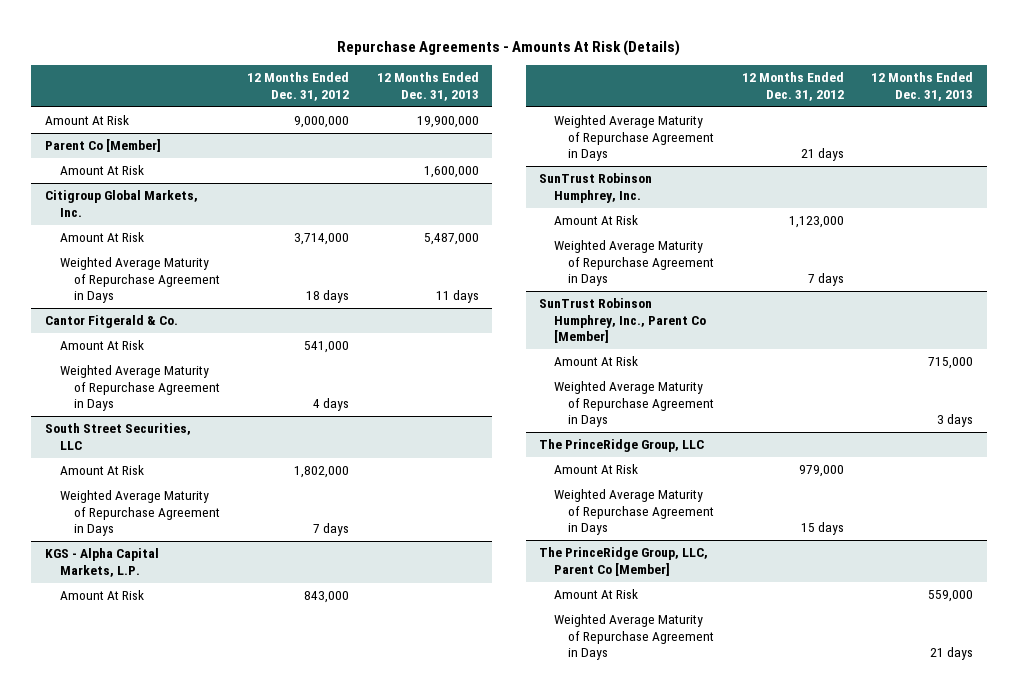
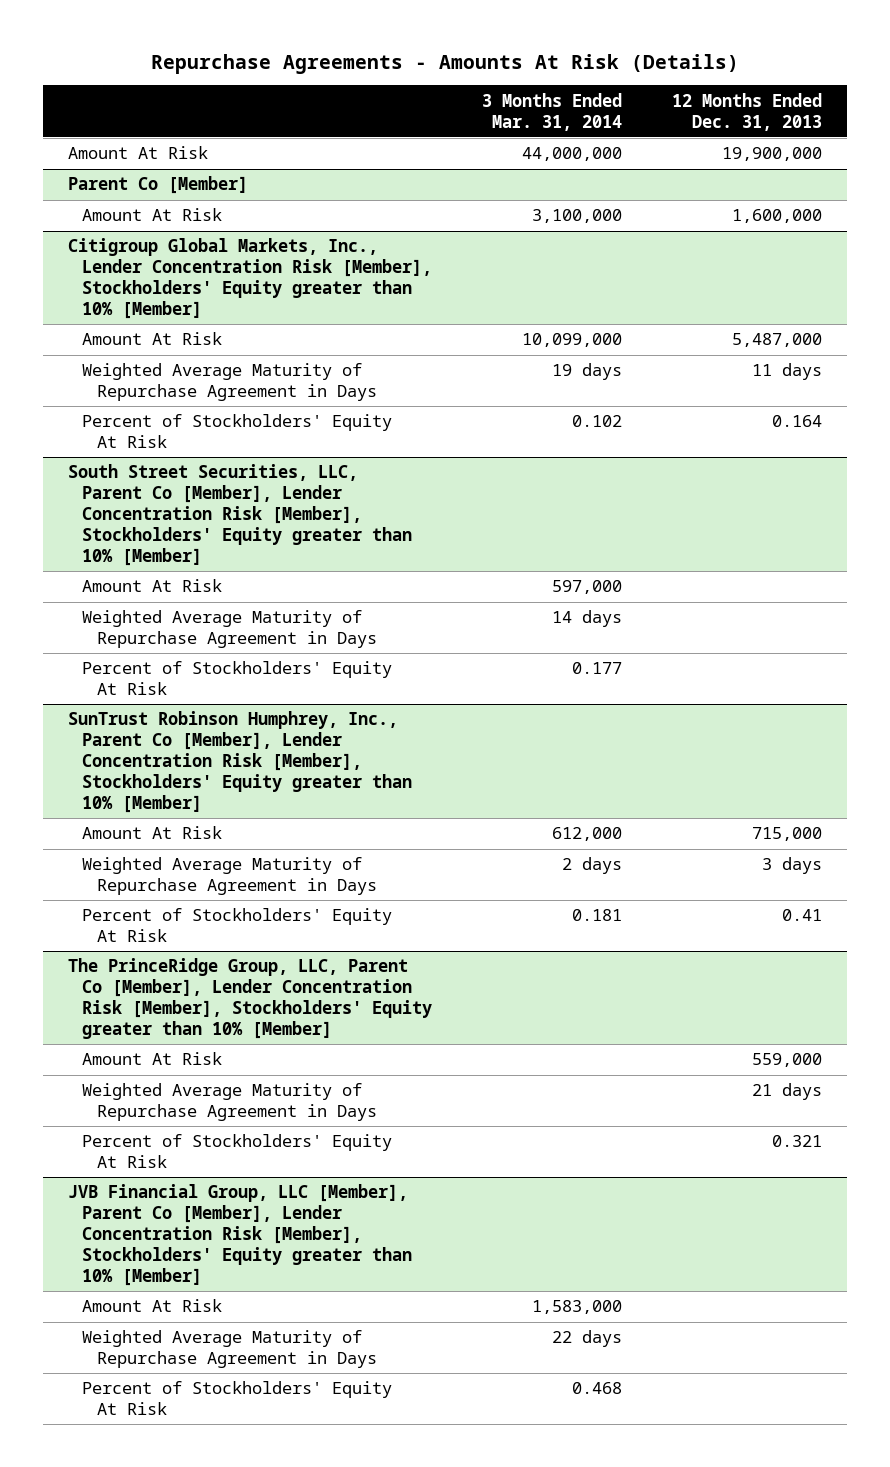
[247,72,350,101] 12 Months Ended Dec. 31, 2012 -> none
none -> [482,92,623,131] 3 Months Ended Mar. 31, 2014
[44,190,198,217] Citigroup Global Markets, Inc. -> [67,238,433,319] Citigroup Global Markets, Inc., Lender Concentration Risk [Member], Stockholders' Equity greater than 10% [Member]
[44,315,178,329] Cantor Fitgerald & Co. -> none
[59,340,144,351] Amount At Risk -> none
[59,365,221,412] Weighted Average Maturity of Repurchase Agreement in Days -> none
none -> [82,414,393,449] Percent of Stockholders' Equity At Risk
[44,423,191,450] South Street Securities, LLC -> [67,464,413,566] South Street Securities, LLC, Parent Co [Member], Lender Concentration Risk [Member], Stockholders' Equity greater than 10% [Member]
[44,548,159,577] KGS - Alpha Capital Markets, L.P. -> none
[59,590,144,601] Amount At Risk -> none
[553,115,715,162] Weighted Average Maturity of Repurchase Agreement in Days -> none
[539,173,653,203] SunTrust Robinson Humphrey, Inc. -> none
[553,215,638,226] Amount At Risk -> none
[553,240,715,287] Weighted Average Maturity of Repurchase Agreement in Days -> none
none -> [82,661,393,696] Percent of Stockholders' Equity At Risk
[539,298,706,344] SunTrust Robinson Humphrey, Inc., Parent Co [Member] -> [67,711,413,813] SunTrust Robinson Humphrey, Inc., Parent Co [Member], Lender Concentration Risk [Member], Stockholders' Equity greater than 10% [Member]
[539,439,705,453] The PrinceRidge Group, LLC -> none
[553,464,638,475] Amount At Risk -> none
[553,489,715,536] Weighted Average Maturity of Repurchase Agreement in Days -> none
none -> [82,908,393,943] Percent of Stockholders' Equity At Risk
[539,547,709,576] The PrinceRidge Group, LLC, Parent Co [Member] -> [67,958,433,1039] The PrinceRidge Group, LLC, Parent Co [Member], Lender Concentration Risk [Member], Stockholders' Equity greater than 10% [Member]
none -> [82,1134,393,1169] Percent of Stockholders' Equity At Risk
none -> [67,1184,413,1286] JVB Financial Group, LLC [Member], Parent Co [Member], Lender Concentration Risk [Member], Stockholders' Equity greater than 10% [Member]
none -> [82,1299,223,1313] Amount At Risk
none -> [82,1330,377,1369] Weighted Average Maturity of Repurchase Agreement in Days
none -> [82,1381,393,1416] Percent of Stockholders' Equity At Risk

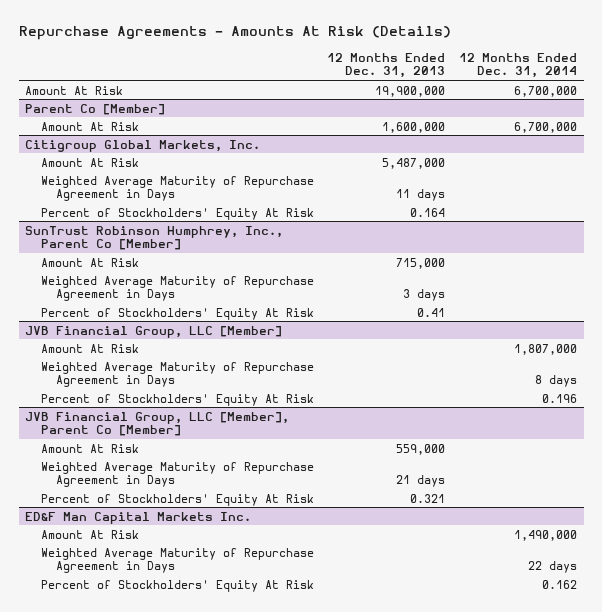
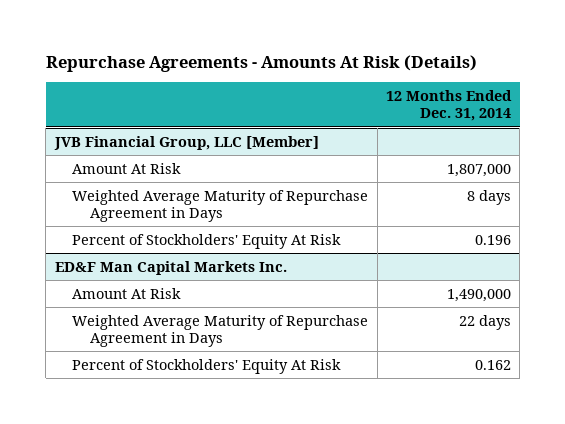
[327,52,446,79] 12 Months Ended Dec. 31, 2013 -> none
[25,85,124,95] Amount At Risk -> none
[25,103,166,115] Parent Co [Member] -> none
[40,121,139,131] Amount At Risk -> none
[25,139,261,152] Citigroup Global Markets, Inc. -> none
[40,157,139,167] Amount At Risk -> none
[40,175,314,202] Weighted Average Maturity of Repurchase Agreement in Days -> none
[40,207,314,220] Percent of Stockholders' Equity At Risk -> none
[25,225,284,251] SunTrust Robinson Humphrey, Inc., Parent Co [Member] -> none
[40,257,139,267] Amount At Risk -> none
[40,275,314,302] Weighted Average Maturity of Repurchase Agreement in Days -> none
[40,307,314,320] Percent of Stockholders' Equity At Risk -> none
[25,411,290,437] JVB Financial Group, LLC [Member], Parent Co [Member] -> none
[40,443,139,453] Amount At Risk -> none
[40,461,314,488] Weighted Average Maturity of Repurchase Agreement in Days -> none
[40,493,314,506] Percent of Stockholders' Equity At Risk -> none

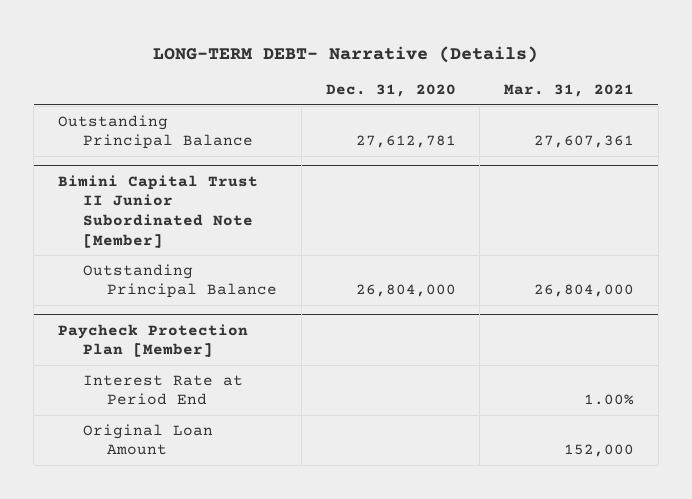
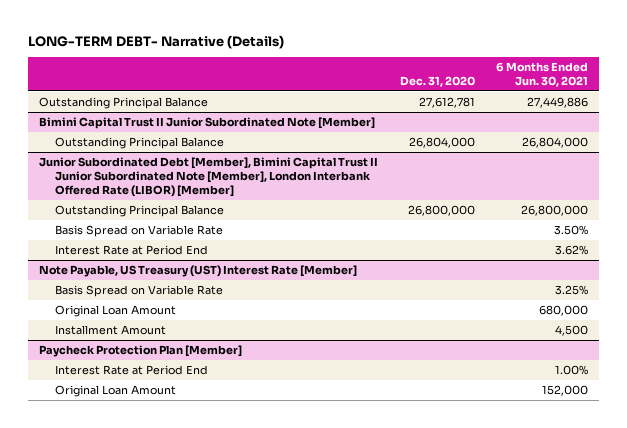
[503,84,634,98] Mar. 31, 2021 -> none
none -> [496,62,589,87] 6 Months Ended Jun. 30, 2021
none -> [39,157,379,197] Junior Subordinated Debt [Member], Bimini Capital Trust II Junior Subordinated Note [Member], London Interbank Offered Rate (LIBOR) [Member]
none -> [54,205,224,218] Outstanding Principal Balance
none -> [54,225,223,238] Basis Spread on Variable Rate
none -> [54,245,208,256] Interest Rate at Period End
none -> [39,265,358,278] Note Payable, US Treasury (UST) Interest Rate [Member]
none -> [54,285,223,298] Basis Spread on Variable Rate
none -> [54,305,176,318] Original Loan Amount
none -> [54,325,166,336] Installment Amount

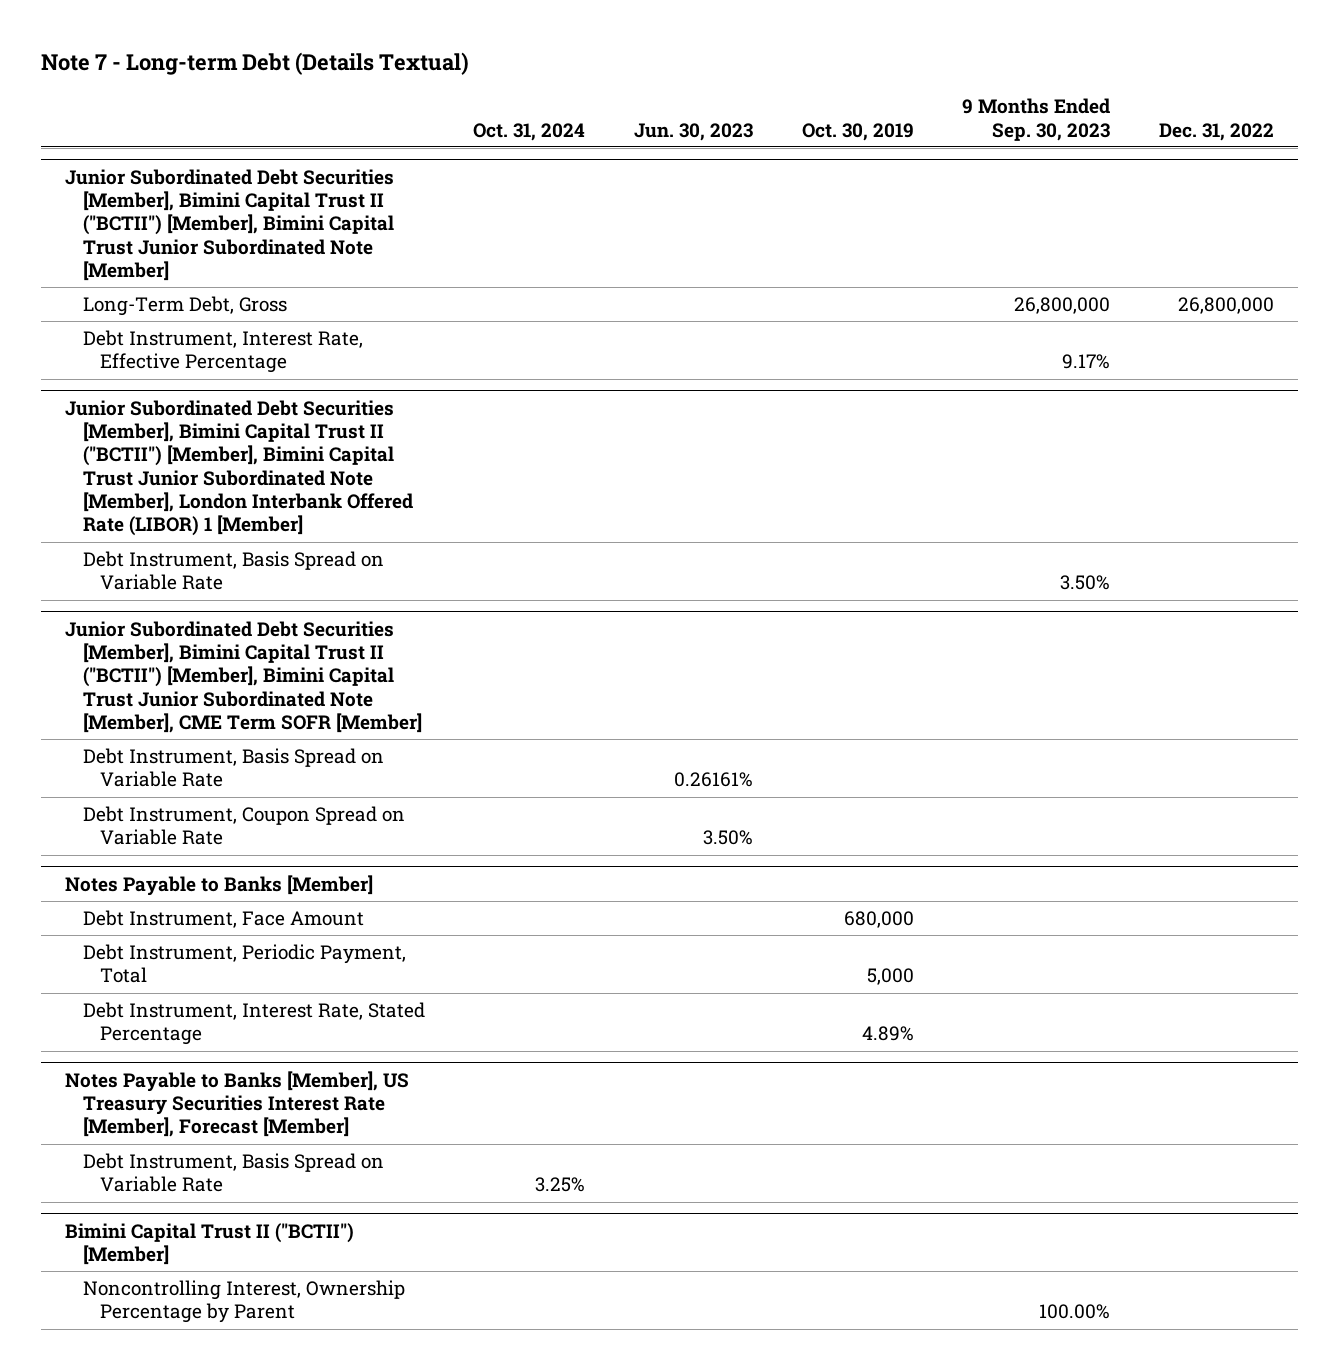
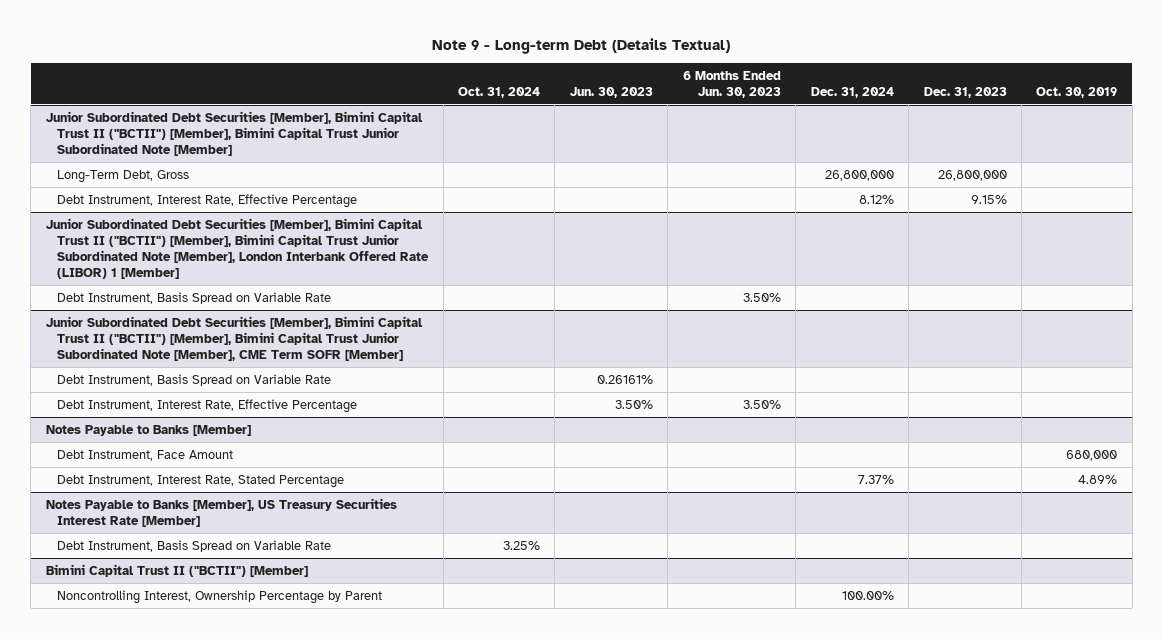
[40,52,469,76] Note 7 - Long-term Debt (Details Textual) -> [432,38,731,55] Note 9 - Long-term Debt (Details Textual)
[962,98,1111,141] 9 Months Ended Sep. 30, 2023 -> none
[1158,122,1274,141] Dec. 31, 2022 -> none
none -> [682,70,781,98] 6 Months Ended Jun. 30, 2023
none -> [810,86,894,98] Dec. 31, 2024
none -> [923,86,1007,98] Dec. 31, 2023
[82,805,405,846] Debt Instrument, Coupon Spread on Variable Rate -> none
none -> [57,398,358,413] Debt Instrument, Interest Rate, Effective Percentage
[82,943,406,984] Debt Instrument, Periodic Payment, Total -> none
[65,1070,410,1138] Notes Payable to Banks [Member], US Treasury Securities Interest Rate [Member], Forecast [Member] -> [45,497,397,527] Notes Payable to Banks [Member], US Treasury Securities Interest Rate [Member]

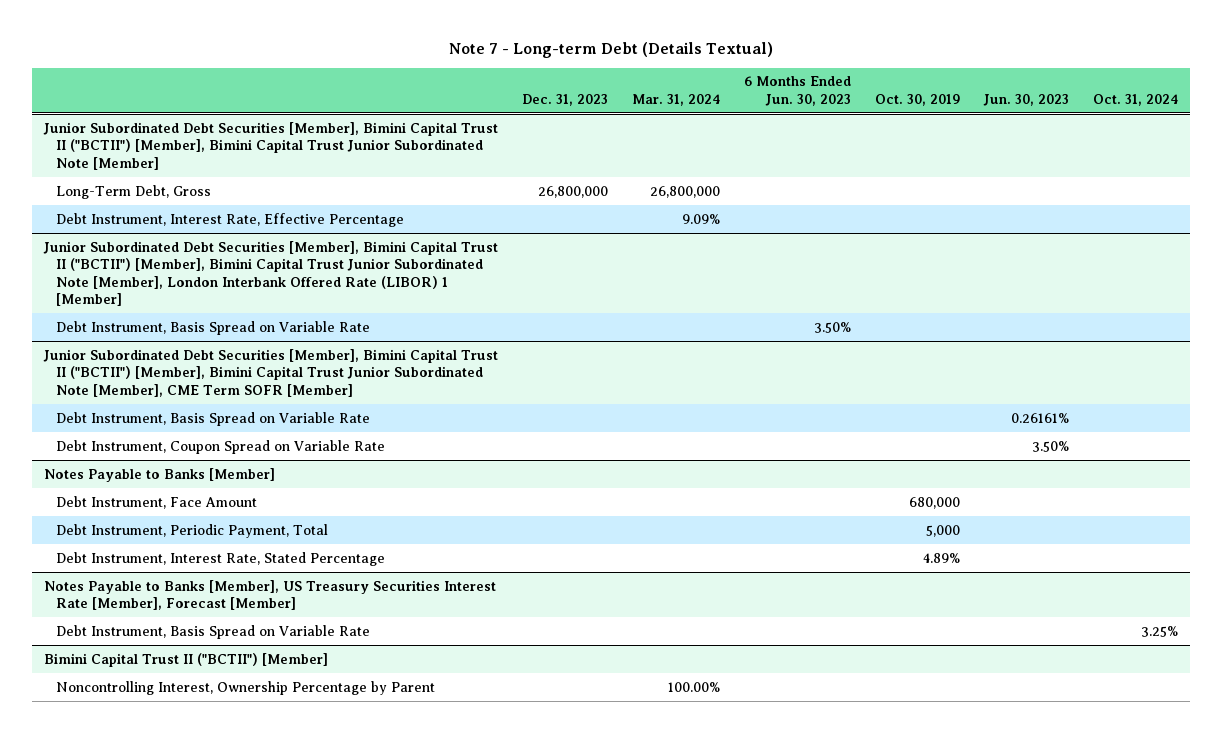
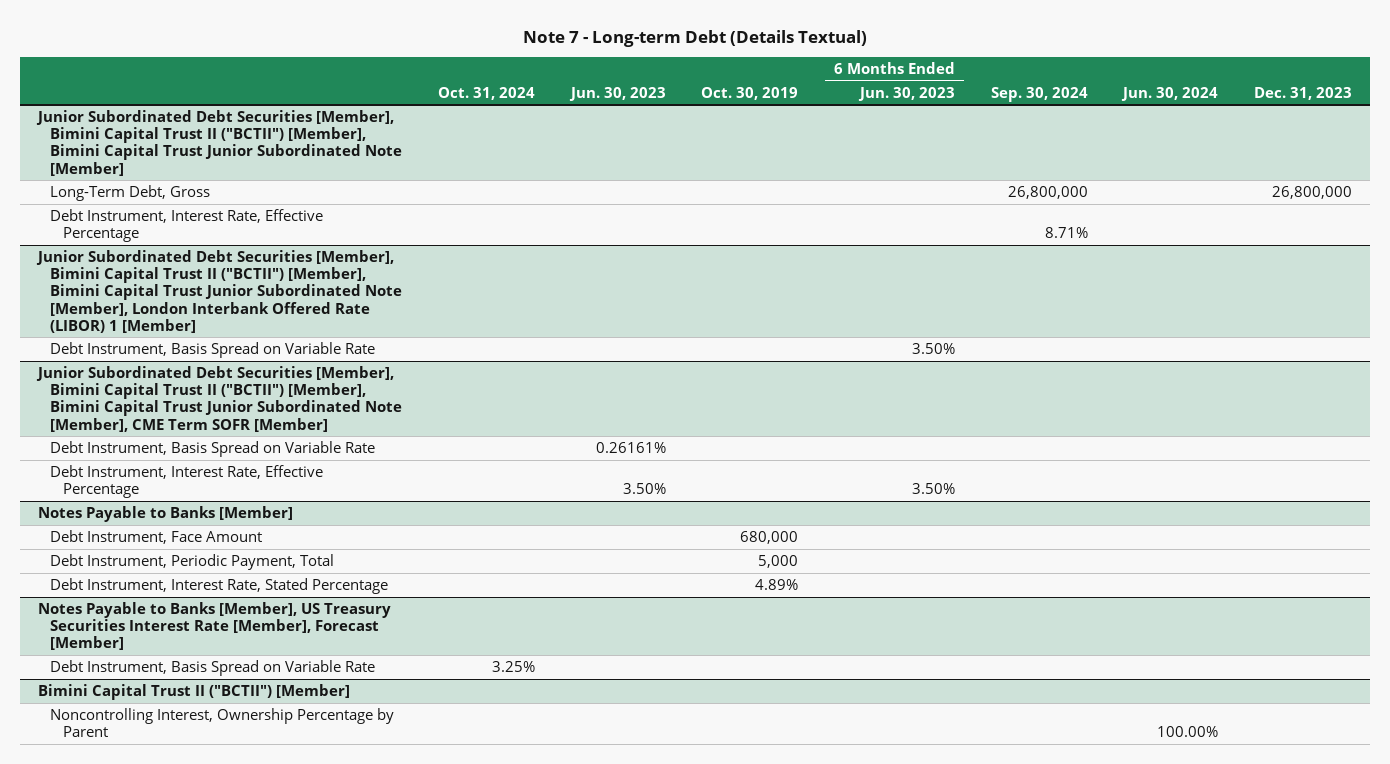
[632,93,721,106] Mar. 31, 2024 -> none
none -> [990,86,1088,102] Sep. 30, 2024
none -> [1121,86,1219,101] Jun. 30, 2024
[55,439,385,454] Debt Instrument, Coupon Spread on Variable Rate -> none
none -> [50,464,324,499] Debt Instrument, Interest Rate, Effective Percentage

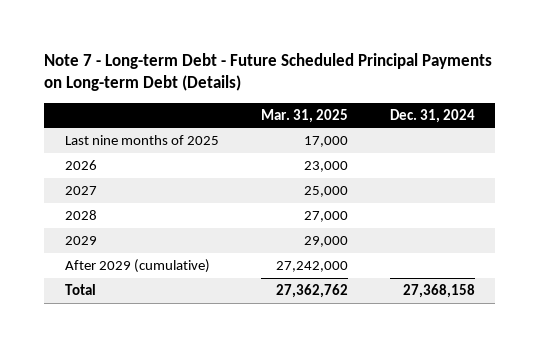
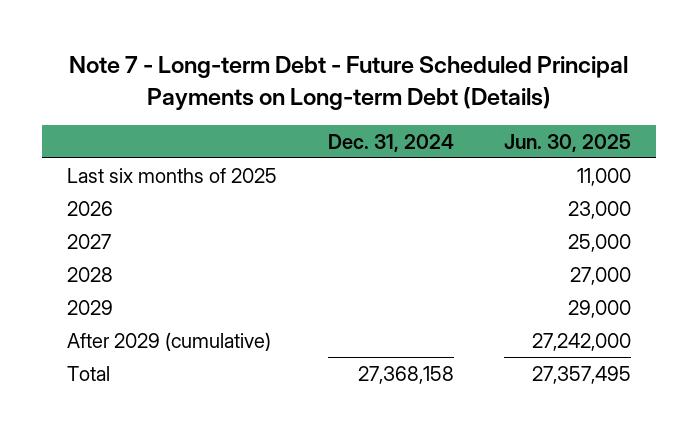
[260,108,348,123] Mar. 31, 2025 -> none
none -> [504,133,632,152] Jun. 30, 2025
[64,135,219,146] Last nine months of 2025 -> [67,167,278,183] Last six months of 2025

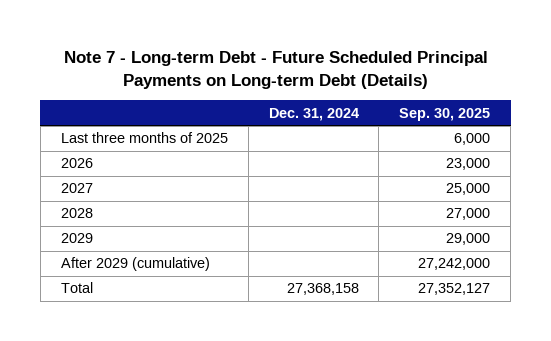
[504,133,632,152] Jun. 30, 2025 -> none
none -> [399,107,491,121] Sep. 30, 2025
[67,167,278,183] Last six months of 2025 -> [60,132,228,144] Last three months of 2025

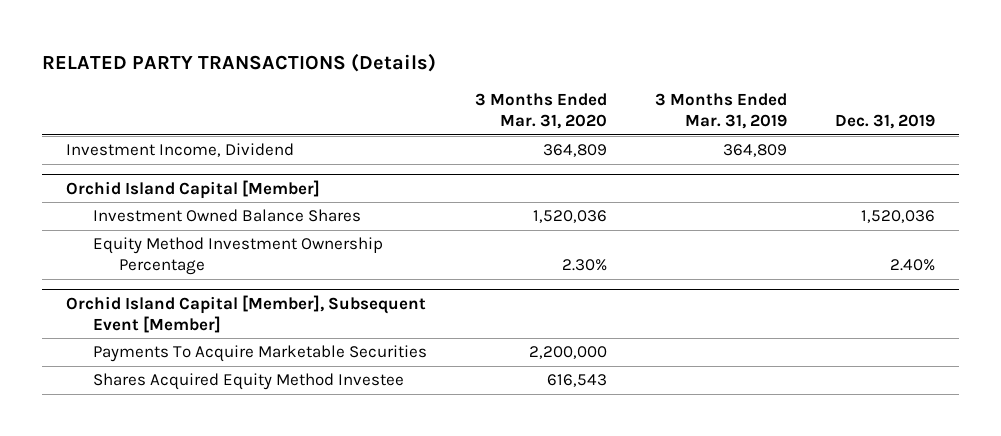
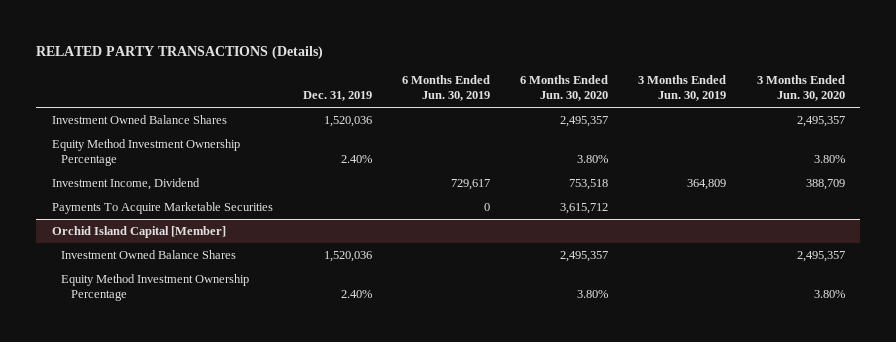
[474,93,607,130] 3 Months Ended Mar. 31, 2020 -> none
[654,93,787,130] 3 Months Ended Mar. 31, 2019 -> none
none -> [401,75,490,102] 6 Months Ended Jun. 30, 2019
none -> [520,75,609,102] 6 Months Ended Jun. 30, 2020
none -> [638,75,727,102] 3 Months Ended Jun. 30, 2019
none -> [756,75,845,102] 3 Months Ended Jun. 30, 2020
none -> [51,115,227,125] Investment Owned Balance Shares
none -> [51,139,240,167] Equity Method Investment Ownership Percentage
none -> [51,202,273,215] Payments To Acquire Marketable Securities
[65,294,426,333] Orchid Island Capital [Member], Subsequent Event [Member] -> none
[92,345,427,363] Payments To Acquire Marketable Securities -> none
[92,373,404,391] Shares Acquired Equity Method Investee -> none

